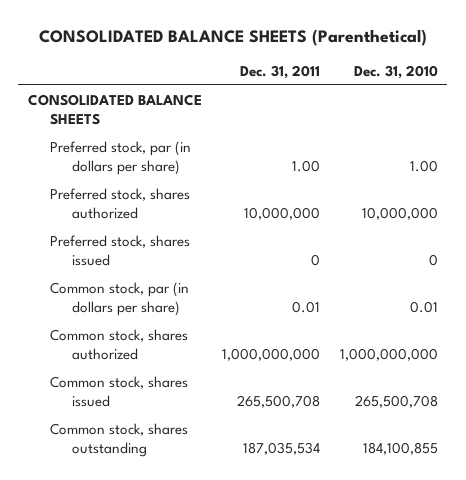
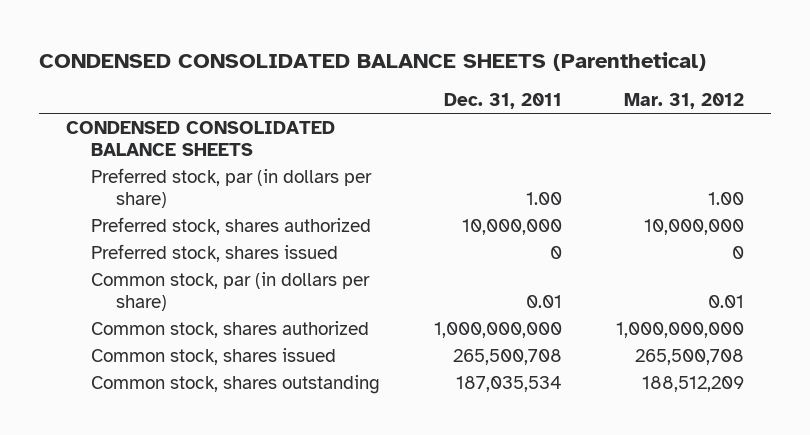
[38,28,427,46] CONSOLIDATED BALANCE SHEETS (Parenthetical) -> [38,51,706,71] CONDENSED CONSOLIDATED BALANCE SHEETS (Parenthetical)
[353,64,438,79] Dec. 31, 2010 -> none
none -> [624,93,745,110] Mar. 31, 2012
[28,93,203,126] CONSOLIDATED BALANCE SHEETS -> [65,120,335,156] CONDENSED CONSOLIDATED BALANCE SHEETS

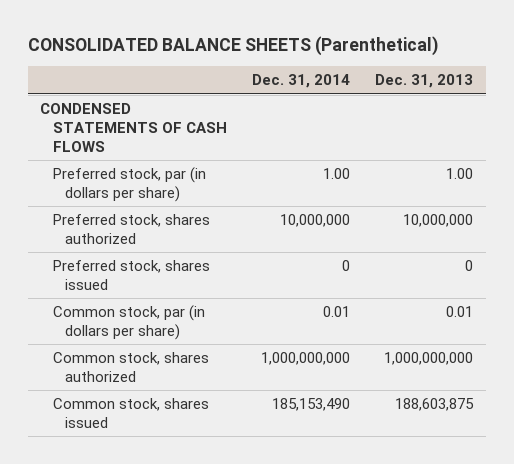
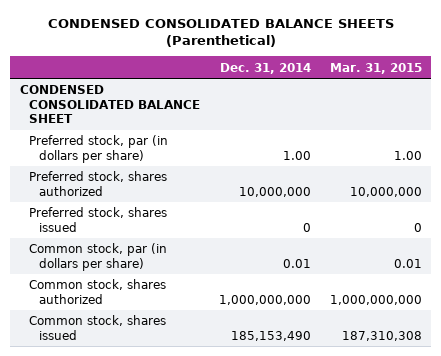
[27,36,438,57] CONSOLIDATED BALANCE SHEETS (Parenthetical) -> [47,18,394,48] CONDENSED CONSOLIDATED BALANCE SHEETS (Parenthetical)
[375,74,474,89] Dec. 31, 2013 -> none
none -> [329,62,422,74] Mar. 31, 2015
[40,103,227,152] CONDENSED STATEMENTS OF CASH FLOWS -> [19,85,201,123] CONDENSED CONSOLIDATED BALANCE SHEET

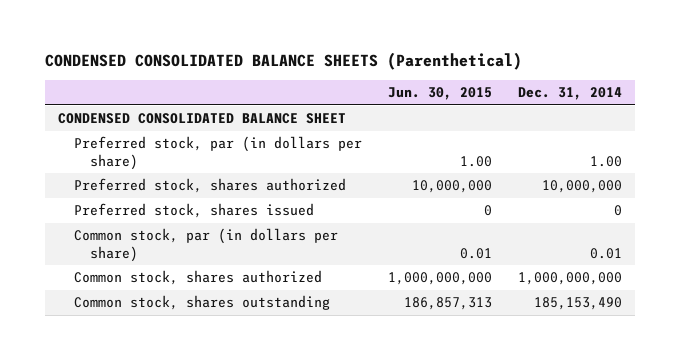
[329,62,422,74] Mar. 31, 2015 -> none
none -> [387,87,492,101] Jun. 30, 2015
[29,315,167,340] Common stock, shares issued -> [73,295,330,311] Common stock, shares outstanding

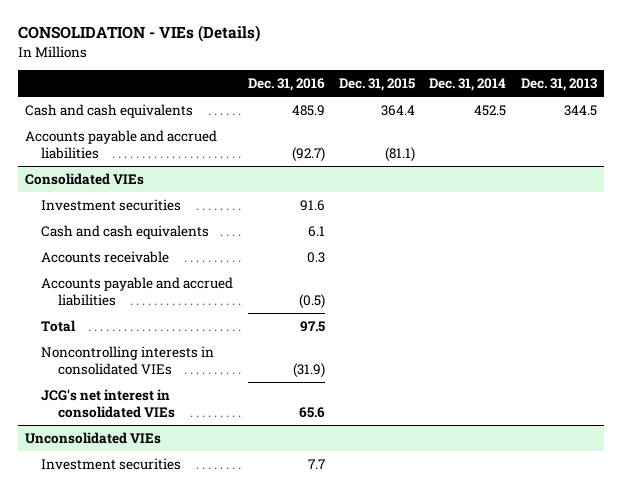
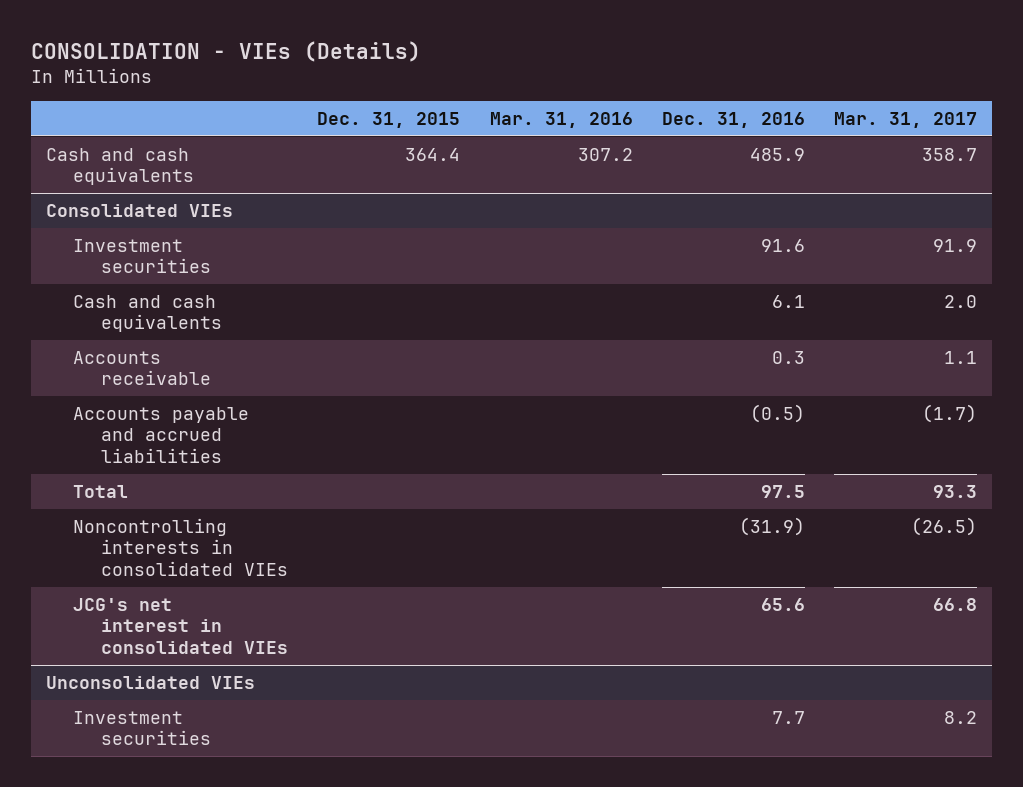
[429,78,507,92] Dec. 31, 2014 -> none
[520,78,597,92] Dec. 31, 2013 -> none
none -> [489,111,633,128] Mar. 31, 2016
none -> [834,111,978,128] Mar. 31, 2017
[24,129,217,159] Accounts payable and accrued liabilities -> none

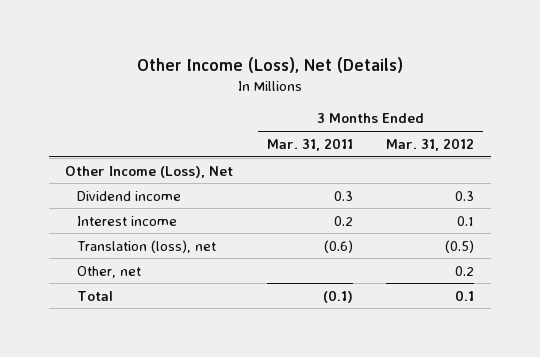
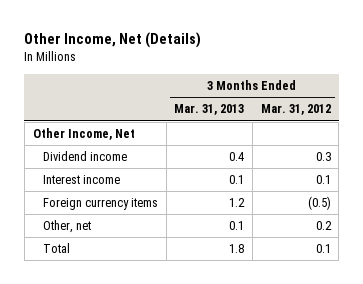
[136,57,403,74] Other Income (Loss), Net (Details) -> [24,31,202,48] Other Income, Net (Details)
[266,137,353,151] Mar. 31, 2011 -> none
none -> [174,104,245,116] Mar. 31, 2013
[65,165,234,178] Other Income (Loss), Net -> [32,128,135,141] Other Income, Net
[76,239,216,253] Translation (loss), net -> [42,198,158,211] Foreign currency items

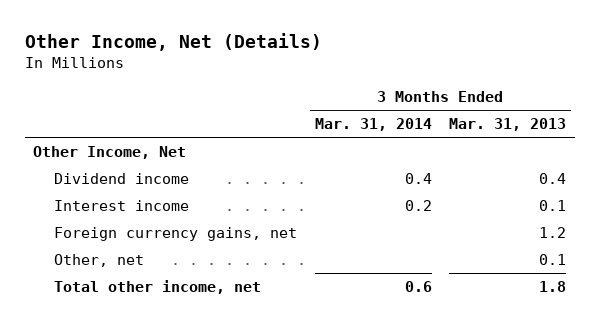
[260,104,331,116] Mar. 31, 2012 -> none
none -> [314,118,432,132] Mar. 31, 2014
[42,198,158,211] Foreign currency items -> [54,226,298,241] Foreign currency gains, net
[42,243,70,254] Total -> [54,279,262,294] Total other income, net

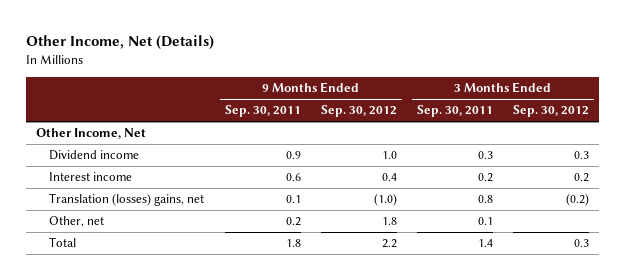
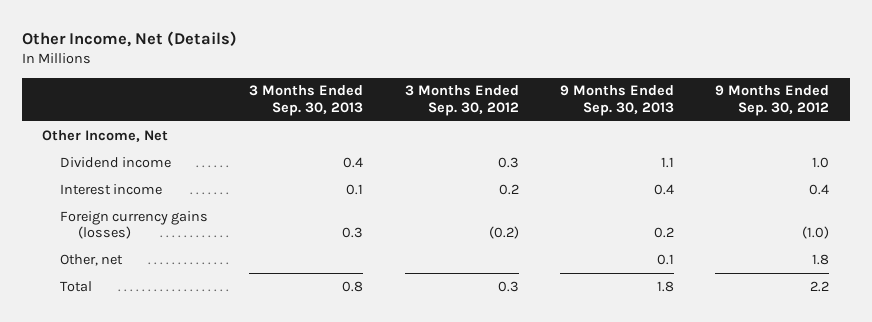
[224,105,301,118] Sep. 30, 2011 -> none
[416,105,493,118] Sep. 30, 2011 -> none
none -> [249,85,364,116] 3 Months Ended Sep. 30, 2013
none -> [559,85,674,116] 9 Months Ended Sep. 30, 2013
[49,193,205,207] Translation (losses) gains, net -> [59,210,208,240] Foreign currency gains (losses)

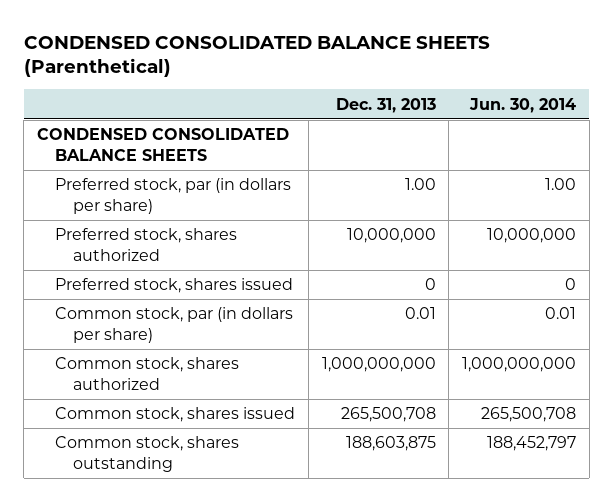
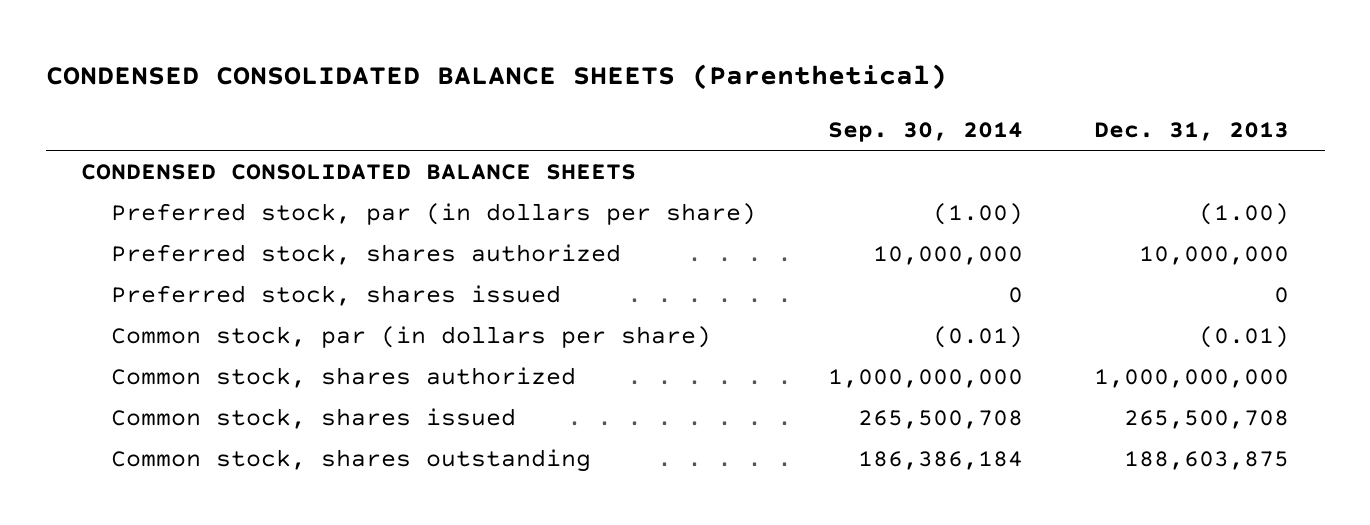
[469,97,577,113] Jun. 30, 2014 -> none
none -> [827,122,1023,143] Sep. 30, 2014
[404,178,436,191] 1.00 -> [1198,202,1289,225] (1.00)
[404,307,436,320] 0.01 -> [1198,325,1289,348] (0.01)

